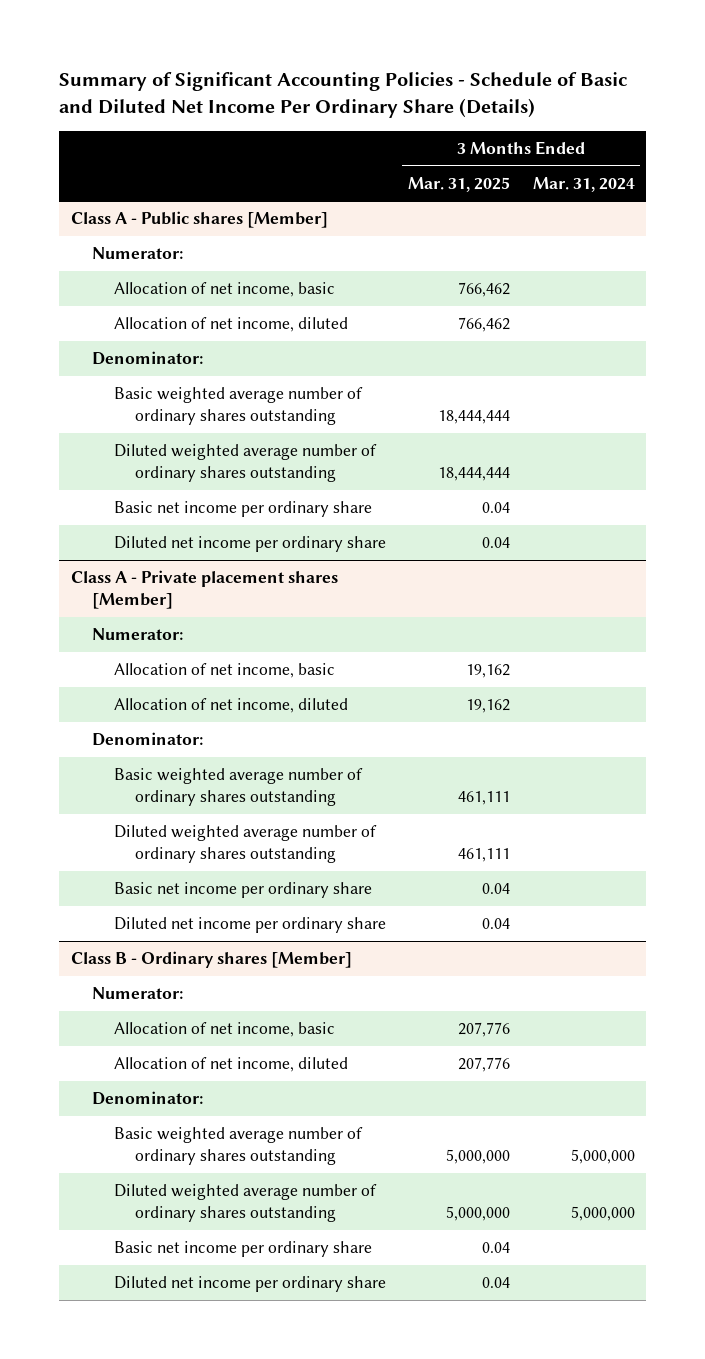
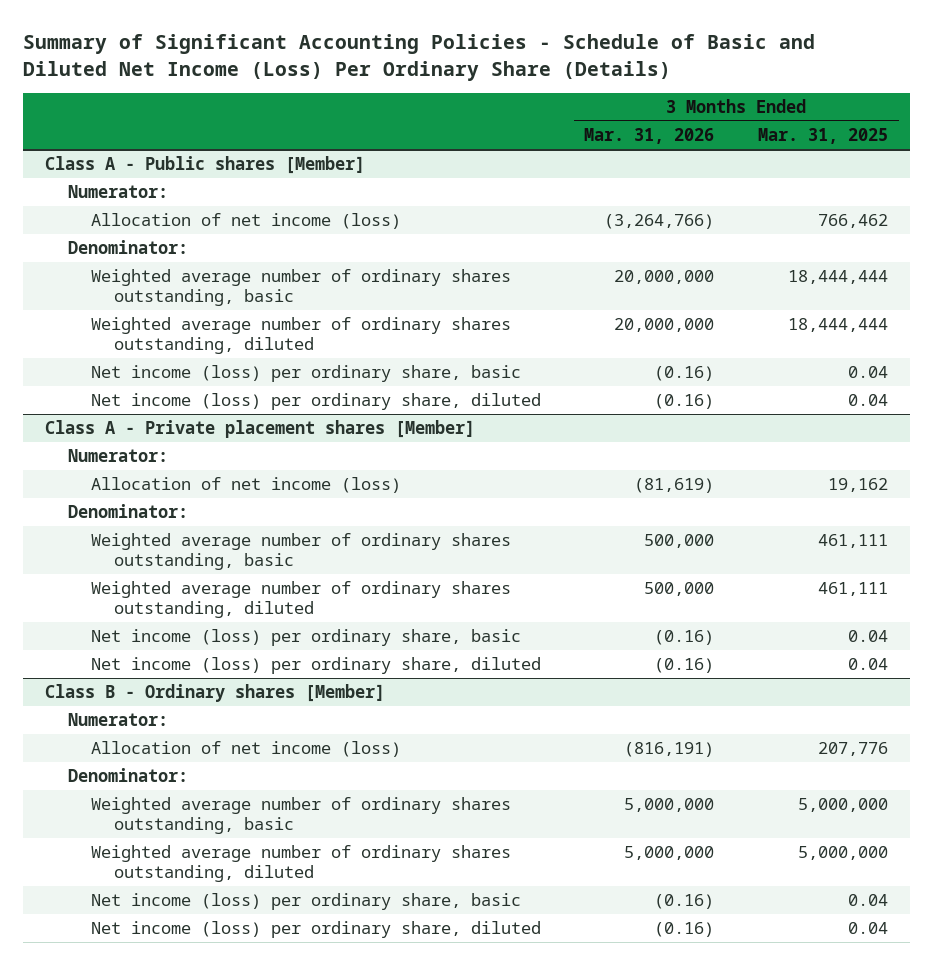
[59,72,628,119] Summary of Significant Accounting Policies - Schedule of Basic and Diluted Net Income Per Ordinary Share (Details) -> [22,34,815,81] Summary of Significant Accounting Policies - Schedule of Basic and Diluted Net Income (Loss) Per Ordinary Share (Details)
[532,176,635,192] Mar. 31, 2024 -> none
none -> [584,128,715,145] Mar. 31, 2026
[113,317,348,333] Allocation of net income, diluted -> none
[113,282,335,298] Allocation of net income, basic -> [90,213,401,230] Allocation of net income (loss)
[113,387,363,426] Basic weighted average number of ordinary shares outstanding -> [90,269,511,307] Weighted average number of ordinary shares outstanding, basic
[113,444,377,483] Diluted weighted average number of ordinary shares outstanding -> [90,317,511,355] Weighted average number of ordinary shares outstanding, diluted
[113,501,372,518] Basic net income per ordinary share -> [90,365,521,383] Net income (loss) per ordinary share, basic
[113,536,386,553] Diluted net income per ordinary share -> [90,393,541,411] Net income (loss) per ordinary share, diluted
[113,698,348,714] Allocation of net income, diluted -> none
[113,663,335,679] Allocation of net income, basic -> [90,477,401,494] Allocation of net income (loss)
[113,768,363,807] Basic weighted average number of ordinary shares outstanding -> [90,533,511,571] Weighted average number of ordinary shares outstanding, basic
[113,825,377,864] Diluted weighted average number of ordinary shares outstanding -> [90,581,511,619] Weighted average number of ordinary shares outstanding, diluted
[113,882,372,899] Basic net income per ordinary share -> [90,629,521,647] Net income (loss) per ordinary share, basic
[113,917,386,934] Diluted net income per ordinary share -> [90,657,541,675] Net income (loss) per ordinary share, diluted
[113,1057,348,1073] Allocation of net income, diluted -> none
[113,1022,335,1038] Allocation of net income, basic -> [90,741,401,758] Allocation of net income (loss)
[113,1127,363,1166] Basic weighted average number of ordinary shares outstanding -> [90,797,511,835] Weighted average number of ordinary shares outstanding, basic
[113,1184,377,1223] Diluted weighted average number of ordinary shares outstanding -> [90,845,511,883] Weighted average number of ordinary shares outstanding, diluted
[113,1241,372,1258] Basic net income per ordinary share -> [90,893,521,911] Net income (loss) per ordinary share, basic
[113,1276,386,1293] Diluted net income per ordinary share -> [90,921,541,939] Net income (loss) per ordinary share, diluted

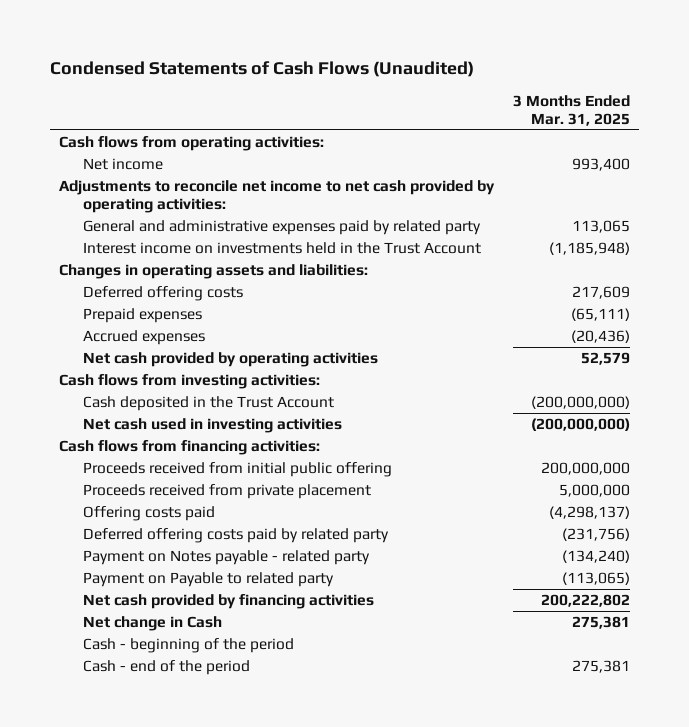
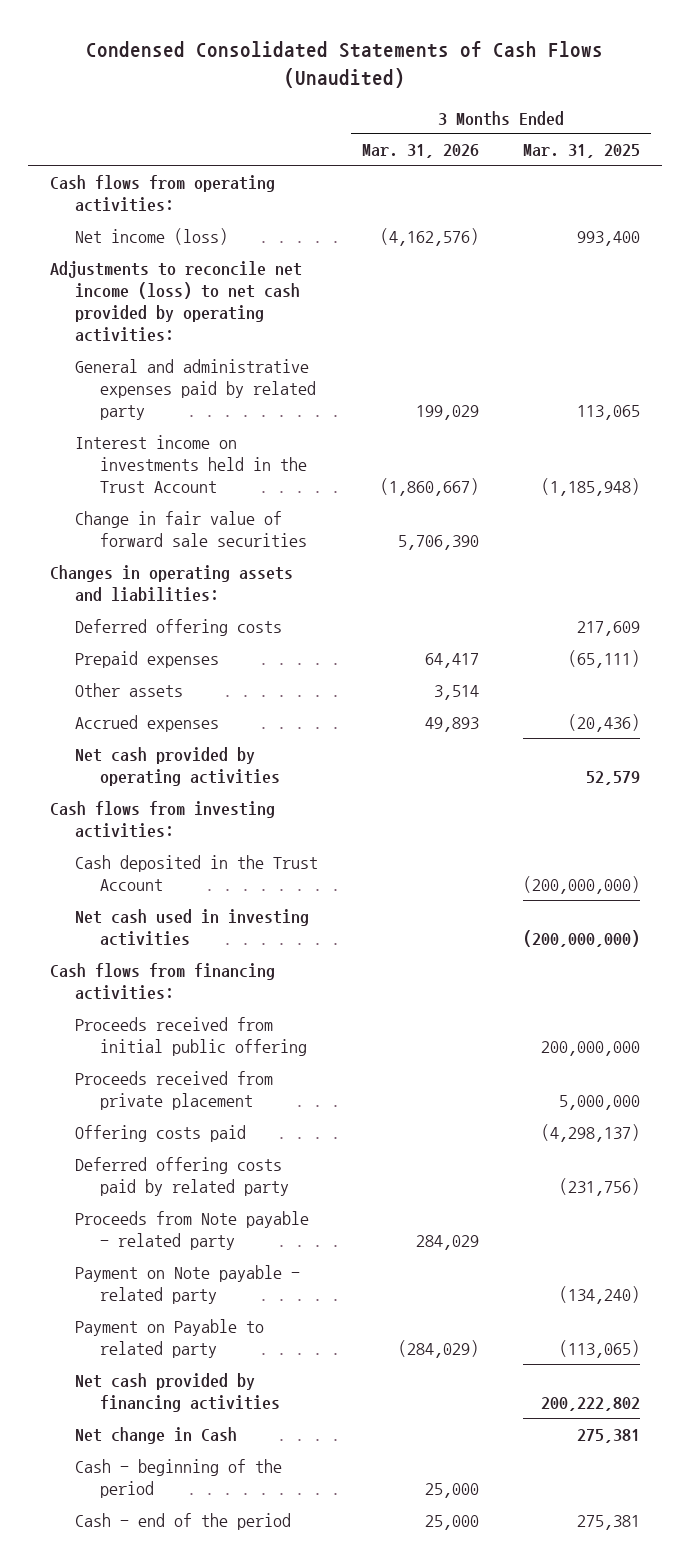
[49,61,474,78] Condensed Statements of Cash Flows (Unaudited) -> [85,40,603,88] Condensed Consolidated Statements of Cash Flows (Unaudited)
none -> [361,144,479,159] Mar. 31, 2026
[82,158,163,171] Net income -> [74,227,228,245] Net income (loss)
[59,180,496,214] Adjustments to reconcile net income to net cash provided by operating activities: -> [49,260,302,342] Adjustments to reconcile net income (loss) to net cash provided by operating activities:
none -> [74,510,307,547] Change in fair value of forward sale securities
none -> [74,682,183,697] Other assets
none -> [74,1210,309,1250] Proceeds from Note payable - related party
[82,550,370,566] Payment on Notes payable - related party -> [74,1264,300,1304] Payment on Note payable - related party

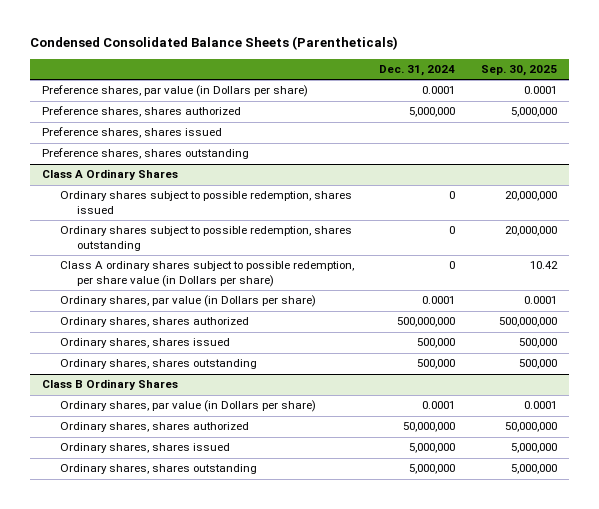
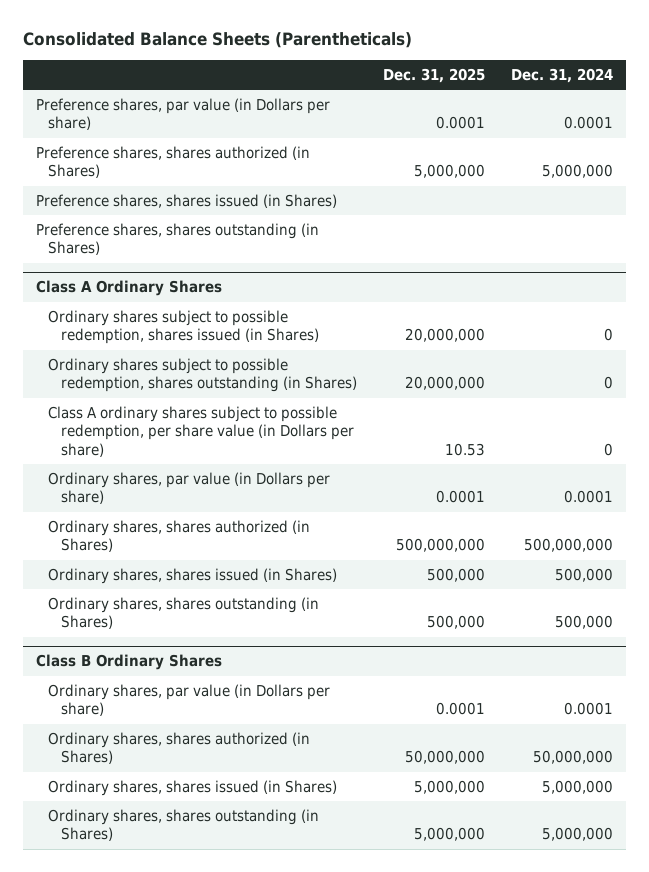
[29,36,398,51] Condensed Consolidated Balance Sheets (Parentheticals) -> [23,32,413,49] Consolidated Balance Sheets (Parentheticals)
[480,64,557,76] Sep. 30, 2025 -> none
none -> [382,67,485,83] Dec. 31, 2025
[42,106,242,118] Preference shares, shares authorized -> [36,145,311,179] Preference shares, shares authorized (in Shares)
[42,127,223,139] Preference shares, shares issued -> [36,193,338,208] Preference shares, shares issued (in Shares)
[42,148,250,160] Preference shares, shares outstanding -> [36,222,320,256] Preference shares, shares outstanding (in Shares)
[59,191,352,214] Ordinary shares subject to possible redemption, shares issued -> [48,309,319,345] Ordinary shares subject to possible redemption, shares issued (in Shares)
[59,226,352,251] Ordinary shares subject to possible redemption, shares outstanding -> [48,357,357,393] Ordinary shares subject to possible redemption, shares outstanding (in Shares)
[59,317,249,328] Ordinary shares, shares authorized -> [48,519,311,553] Ordinary shares, shares authorized (in Shares)
[59,338,230,349] Ordinary shares, shares issued -> [48,567,338,584] Ordinary shares, shares issued (in Shares)
[59,359,257,370] Ordinary shares, shares outstanding -> [48,596,320,630] Ordinary shares, shares outstanding (in Shares)
[59,422,249,433] Ordinary shares, shares authorized -> [48,731,311,765] Ordinary shares, shares authorized (in Shares)
[59,443,230,454] Ordinary shares, shares issued -> [48,779,338,796] Ordinary shares, shares issued (in Shares)
[59,464,257,475] Ordinary shares, shares outstanding -> [48,808,320,842] Ordinary shares, shares outstanding (in Shares)

